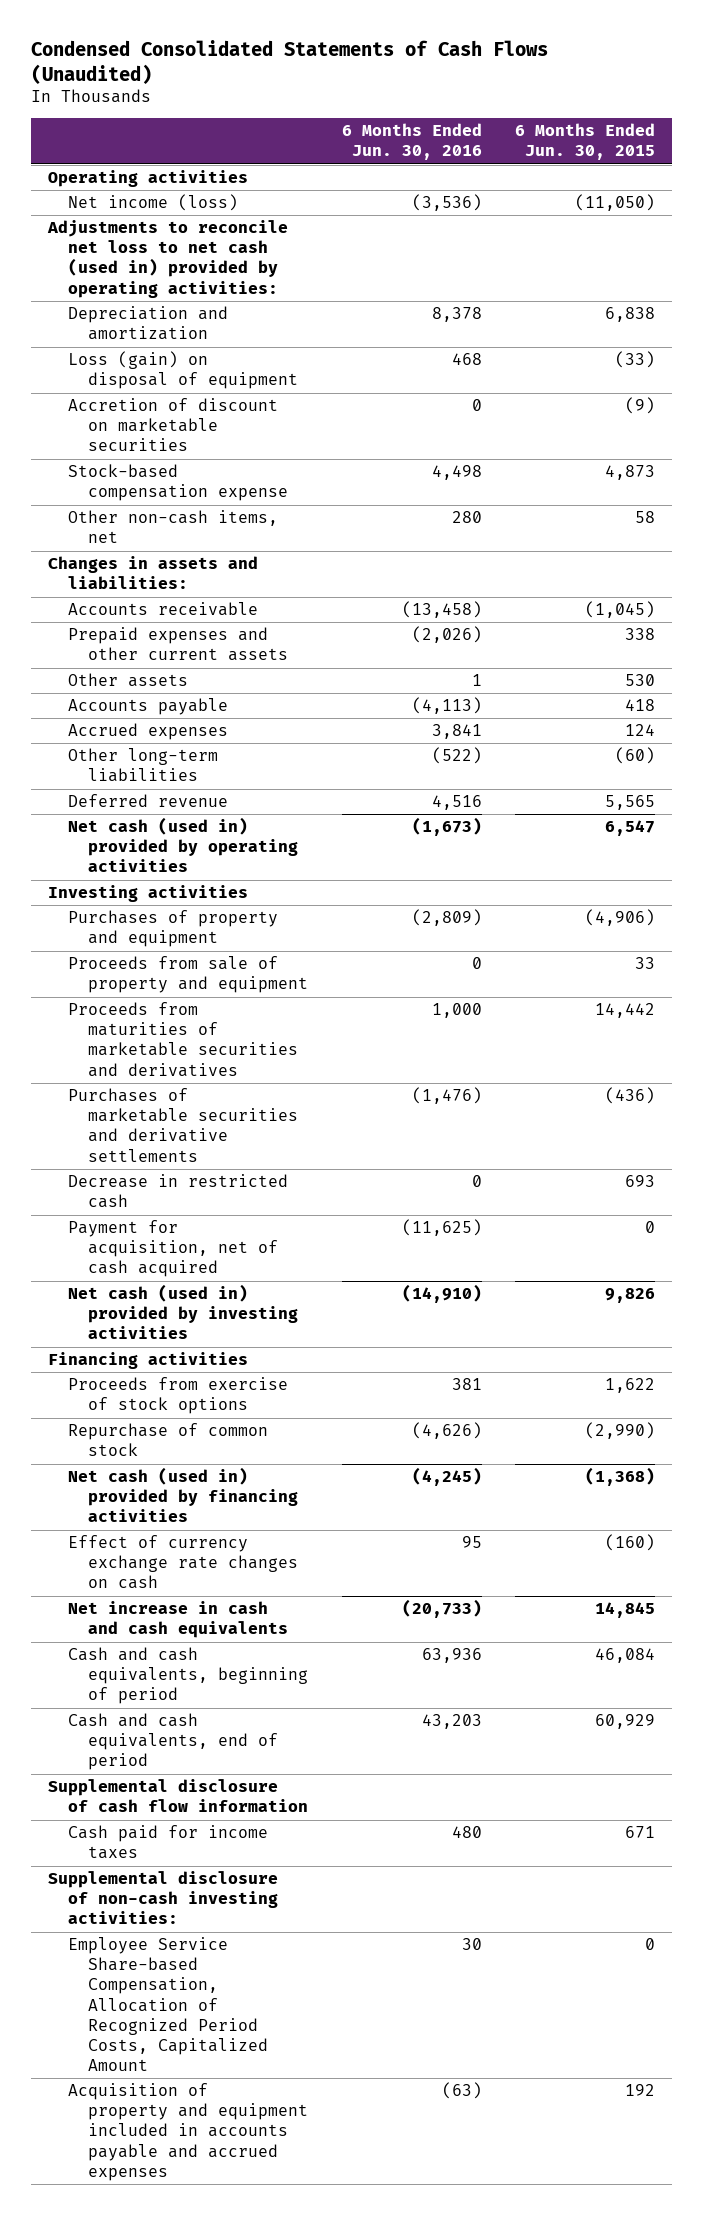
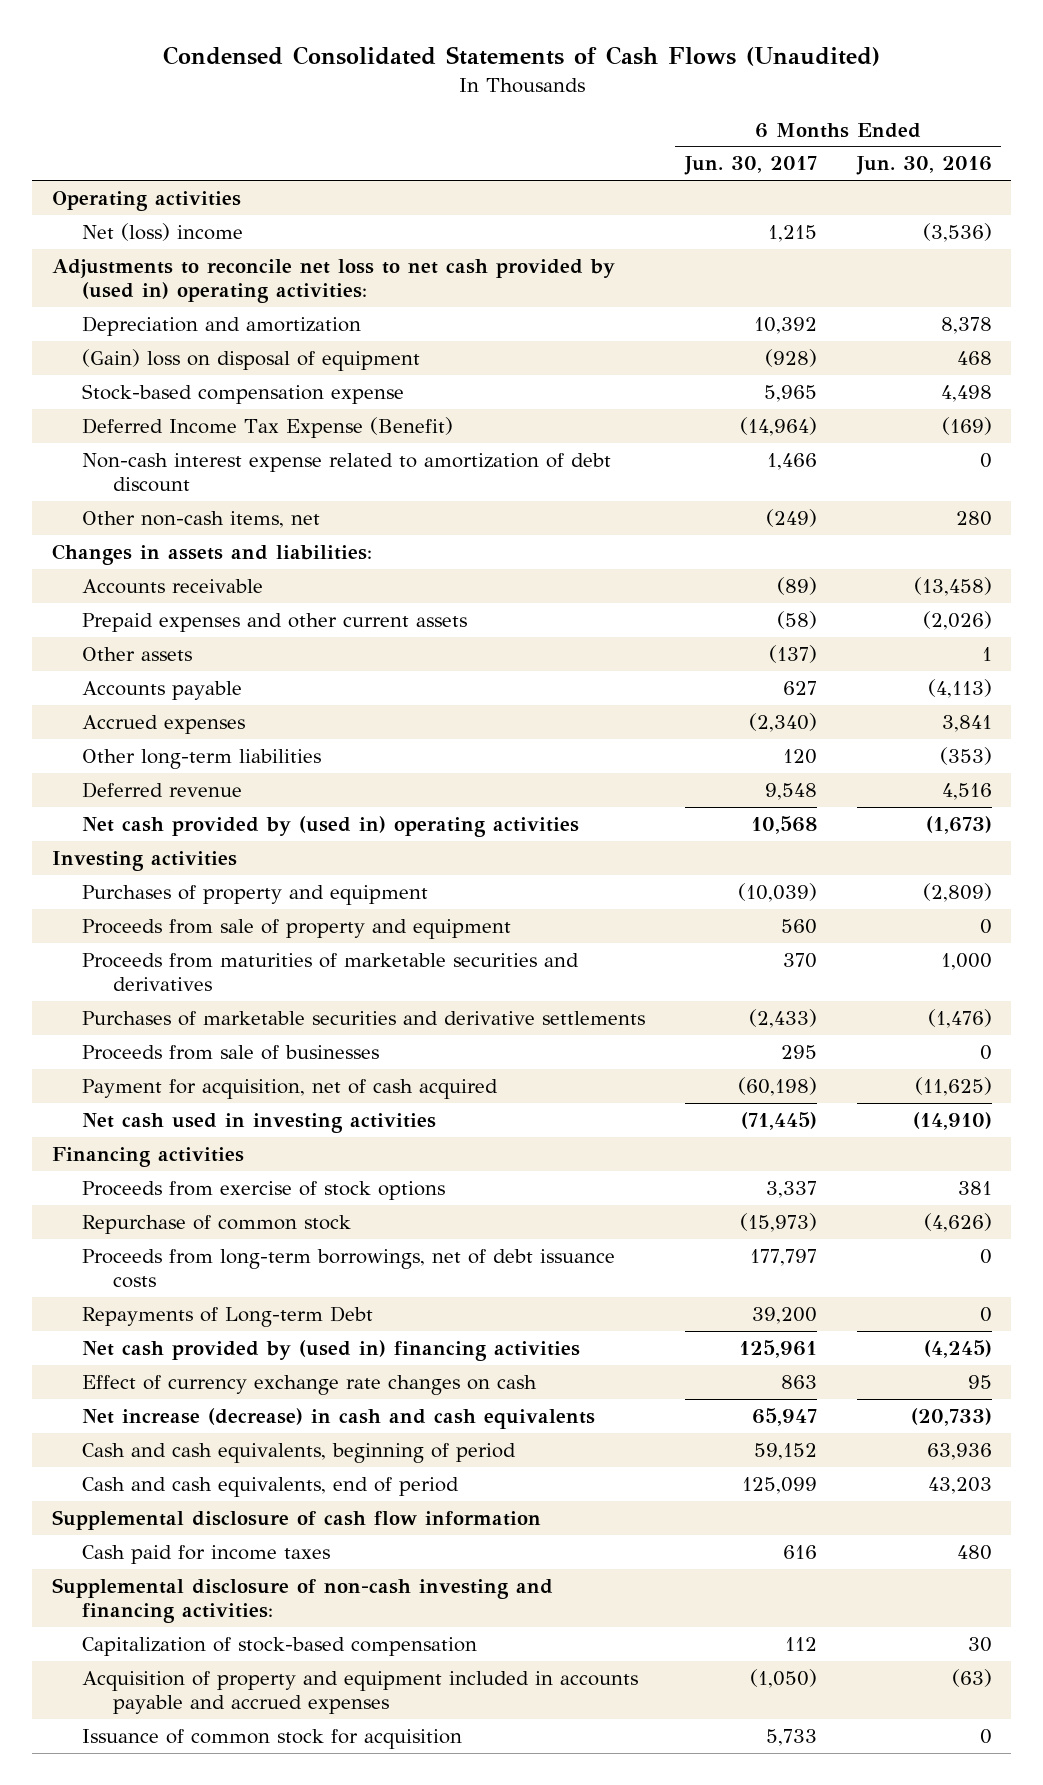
[515,123,656,161] 6 Months Ended Jun. 30, 2015 -> none
none -> [684,156,818,176] Jun. 30, 2017
[67,194,238,212] Net income (loss) -> [82,222,244,241] Net (loss) income
[46,220,288,298] Adjustments to reconcile net loss to net cash (used in) provided by operating activities: -> [51,258,615,304] Adjustments to reconcile net loss to net cash provided by (used in) operating activities:
[67,398,278,452] Accretion of discount on marketable securities -> none
[67,351,299,390] Loss (gain) on disposal of equipment -> [82,348,421,371] (Gain) loss on disposal of equipment
none -> [82,416,454,438] Deferred Income Tax Expense (Benefit)
none -> [82,452,612,493] Non-cash interest expense related to amortization of debt discount
[431,747,482,765] (522) -> [939,746,992,765] (353)
[67,817,299,873] Net cash (used in) provided by operating activities -> [82,815,580,837] Net cash provided by (used in) operating activities
[67,1174,288,1209] Decrease in restricted cash -> none
none -> [82,1044,380,1060] Proceeds from sale of businesses
[67,1284,299,1340] Net cash (used in) provided by investing activities -> [82,1112,437,1133] Net cash used in investing activities
none -> [82,1248,616,1289] Proceeds from long-term borrowings, net of debt issuance costs
none -> [82,1305,374,1327] Repayments of Long-term Debt
[67,1467,299,1523] Net cash (used in) provided by financing activities -> [82,1339,581,1361] Net cash provided by (used in) financing activities
[67,1601,289,1639] Net increase in cash and cash equivalents -> [82,1407,596,1429] Net increase (decrease) in cash and cash equivalents
[47,1871,278,1925] Supplemental disclosure of non-cash investing activities: -> [51,1577,553,1624] Supplemental disclosure of non-cash investing and financing activities:
[67,1937,269,2071] Employee Service Share-based Compensation, Allocation of Recognized Period Costs, Capitalized Amount -> [82,1636,478,1656] Capitalization of stock-based compensation
none -> [82,1728,463,1749] Issuance of common stock for acquisition

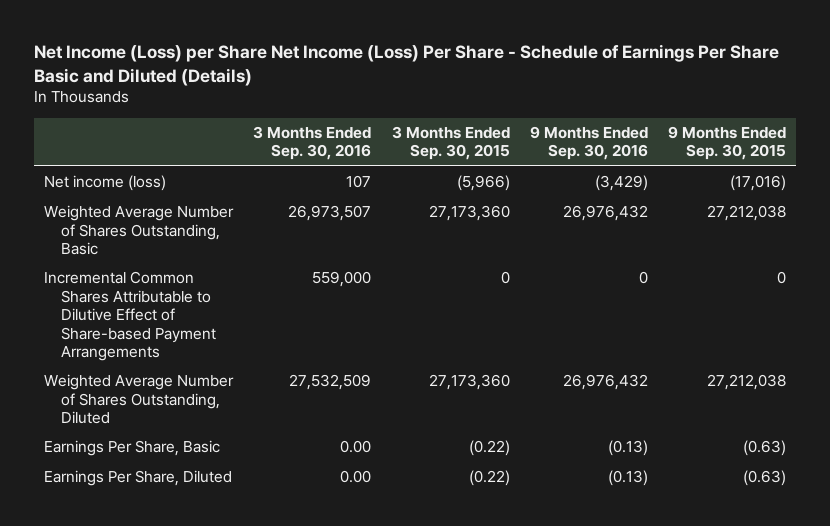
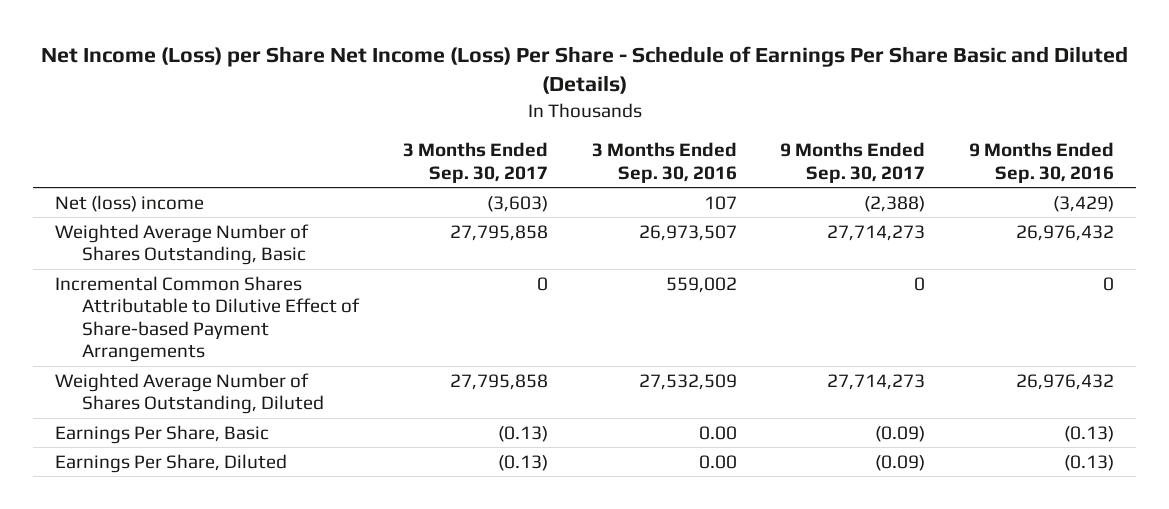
[391,126,510,161] 3 Months Ended Sep. 30, 2015 -> none
[668,126,787,161] 9 Months Ended Sep. 30, 2015 -> none
none -> [402,142,548,183] 3 Months Ended Sep. 30, 2017
none -> [780,142,926,183] 9 Months Ended Sep. 30, 2017
[43,175,166,192] Net income (loss) -> [54,194,204,212] Net (loss) income
[312,271,372,288] 559,000 -> [665,276,737,293] 559,002

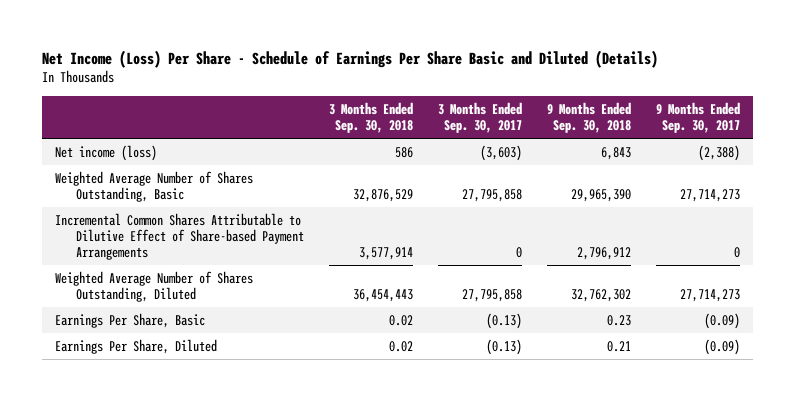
[40,46,1128,95] Net Income (Loss) per Share Net Income (Loss) Per Share - Schedule of Earnings Per Share Basic and Diluted (Details) -> [42,49,659,68] Net Income (Loss) Per Share - Schedule of Earnings Per Share Basic and Diluted (Details)
[591,142,737,183] 3 Months Ended Sep. 30, 2016 -> none
[969,142,1115,183] 9 Months Ended Sep. 30, 2016 -> none
none -> [329,101,414,134] 3 Months Ended Sep. 30, 2018
none -> [547,101,632,134] 9 Months Ended Sep. 30, 2018
[54,194,204,212] Net (loss) income -> [54,144,157,161] Net income (loss)

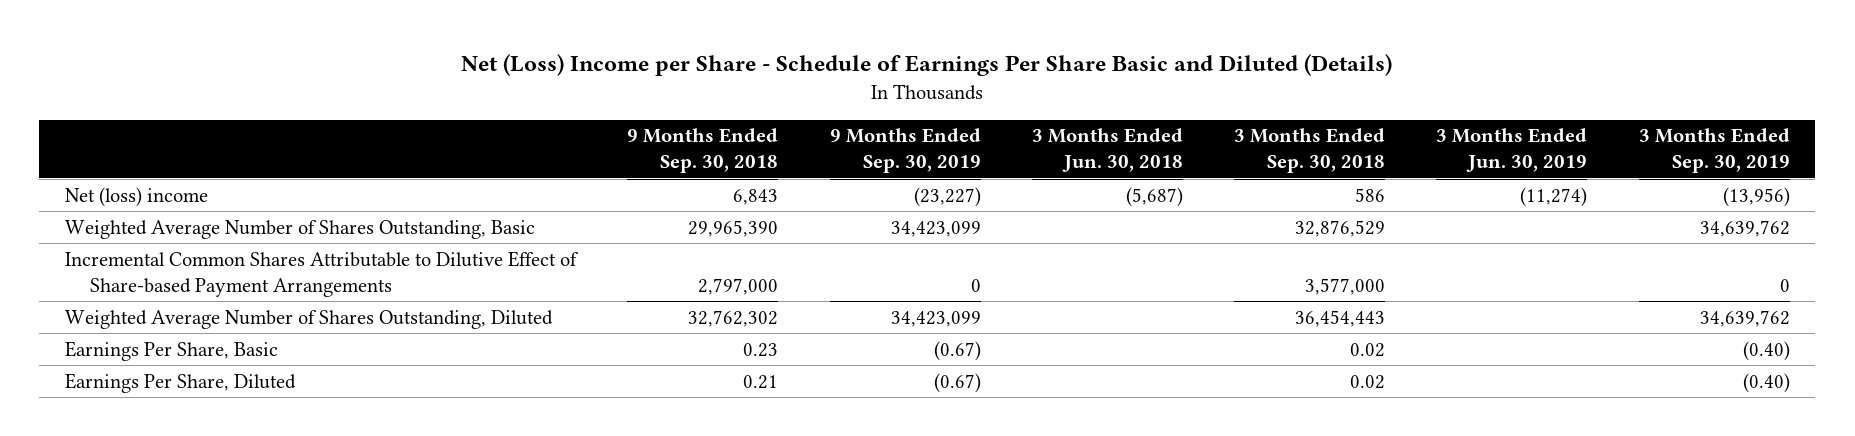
[42,49,659,68] Net Income (Loss) Per Share - Schedule of Earnings Per Share Basic and Diluted (Details) -> [461,54,1393,77] Net (Loss) Income per Share - Schedule of Earnings Per Share Basic and Diluted (Details)
[438,101,523,134] 3 Months Ended Sep. 30, 2017 -> none
[656,101,741,134] 9 Months Ended Sep. 30, 2017 -> none
none -> [829,128,981,174] 9 Months Ended Sep. 30, 2019
none -> [1031,128,1183,173] 3 Months Ended Jun. 30, 2018
none -> [1436,128,1588,173] 3 Months Ended Jun. 30, 2019
none -> [1638,128,1790,174] 3 Months Ended Sep. 30, 2019
[54,144,157,161] Net income (loss) -> [65,186,209,207] Net (loss) income
[359,247,414,261] 3,577,914 -> [1305,277,1386,295] 3,577,000
[577,247,632,261] 2,796,912 -> [698,277,779,295] 2,797,000

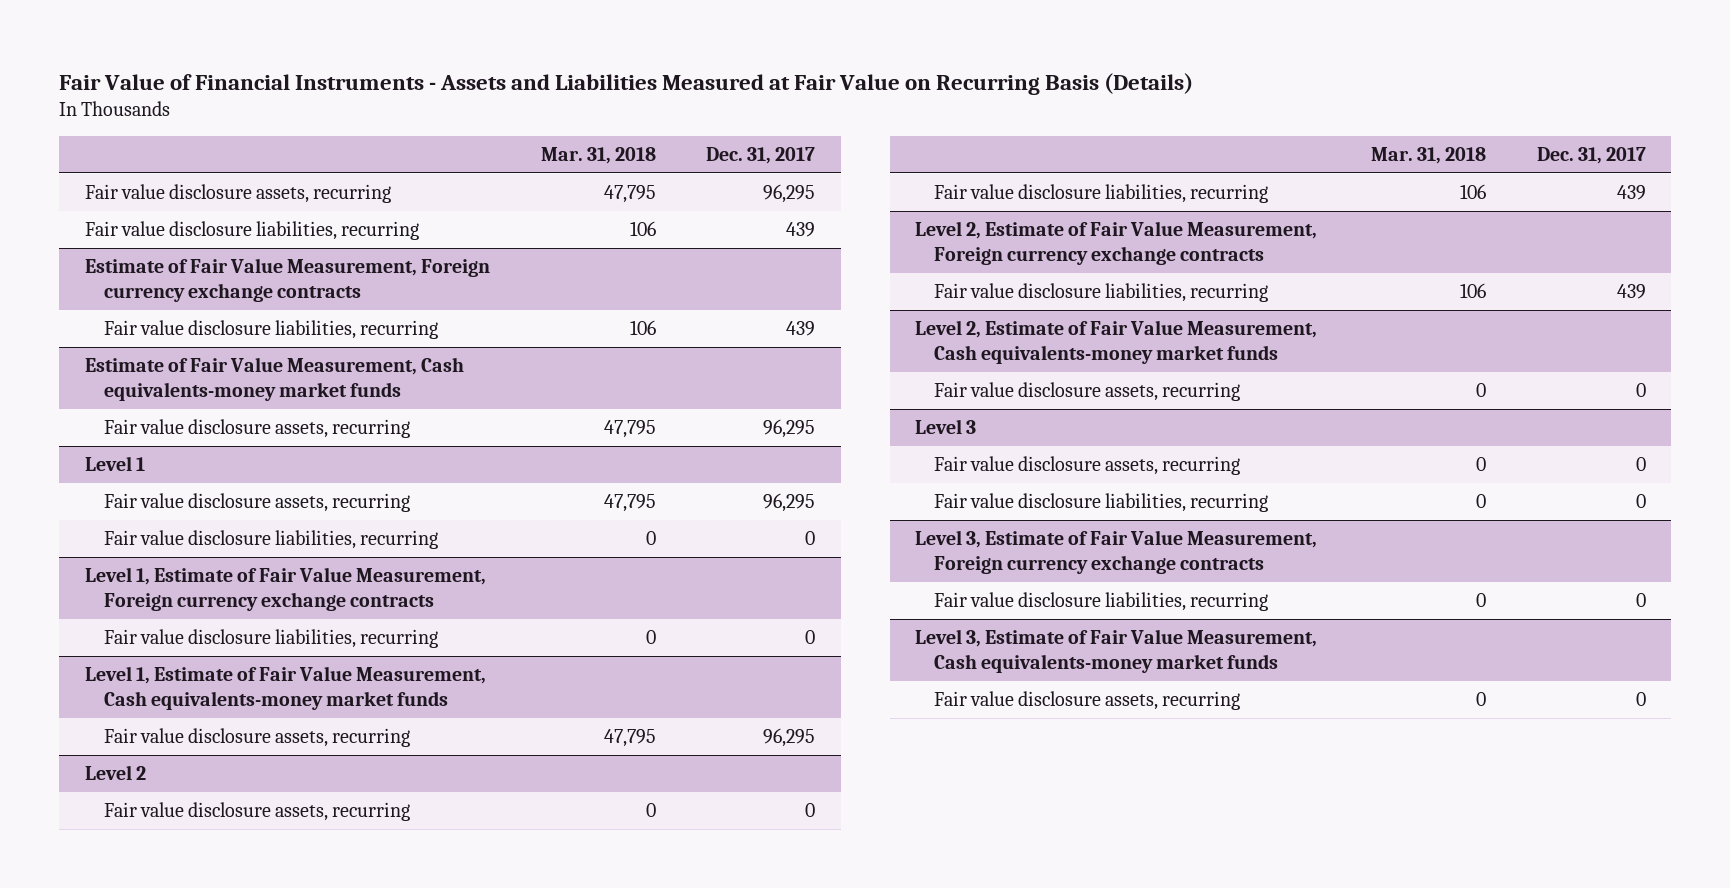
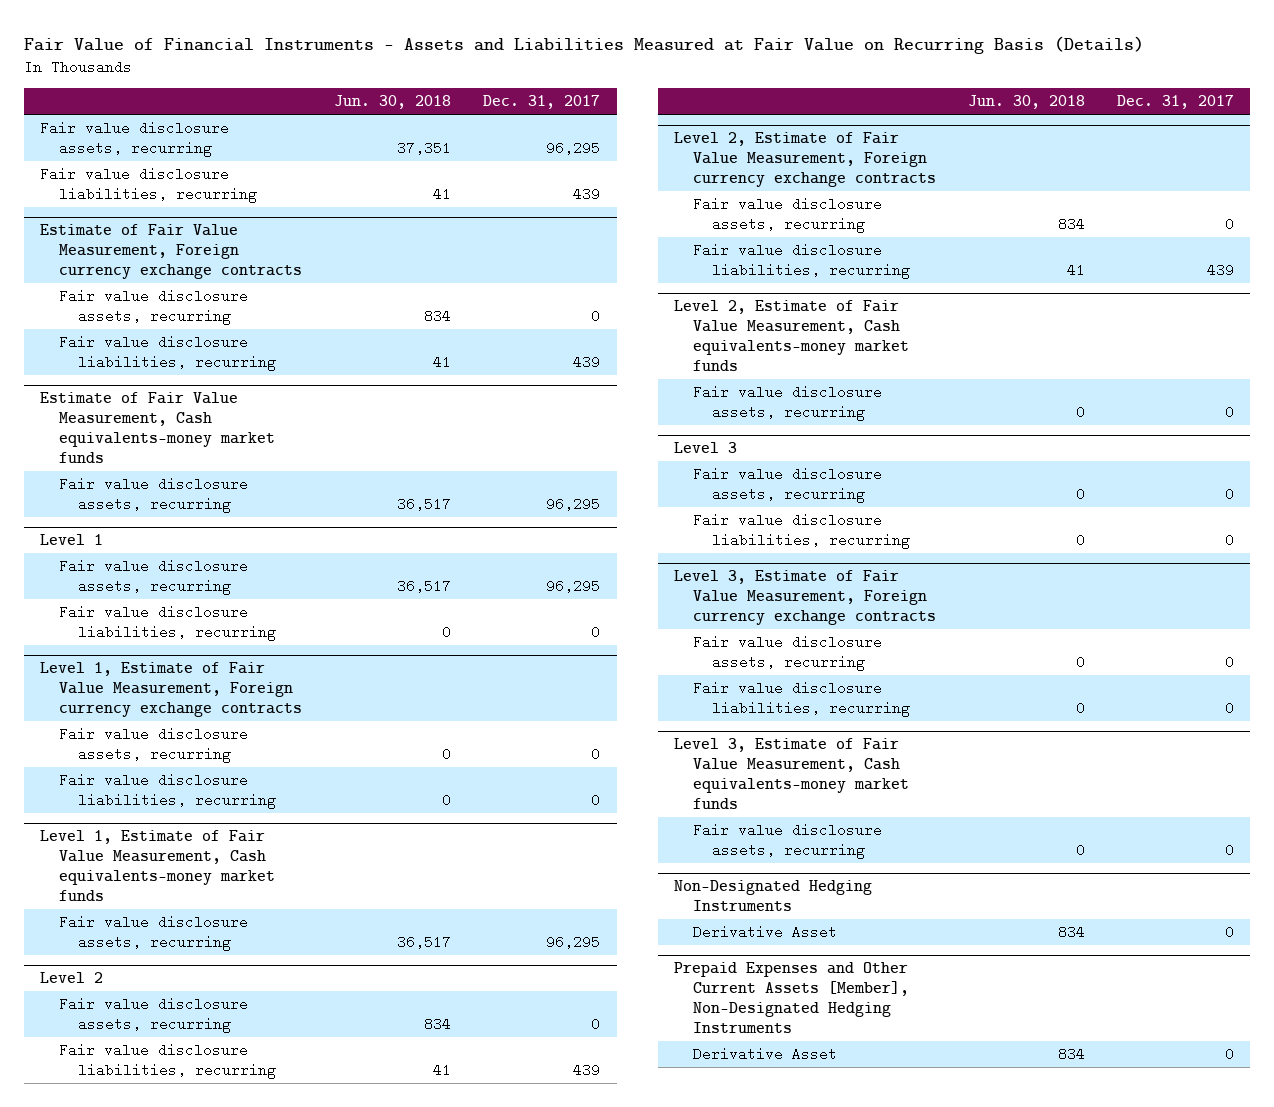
[540,147,656,165] Mar. 31, 2018 -> none
none -> [334,95,452,110] Jun. 30, 2018
none -> [59,288,249,325] Fair value disclosure assets, recurring
none -> [59,726,249,763] Fair value disclosure assets, recurring
none -> [692,196,882,233] Fair value disclosure assets, recurring
none -> [692,634,882,671] Fair value disclosure assets, recurring
none -> [673,879,872,911] Non-Designated Hedging Instruments
none -> [692,924,837,939] Derivative Asset
none -> [673,961,909,1033] Prepaid Expenses and Other Current Assets [Member], Non-Designated Hedging Instruments
none -> [692,1046,837,1061] Derivative Asset

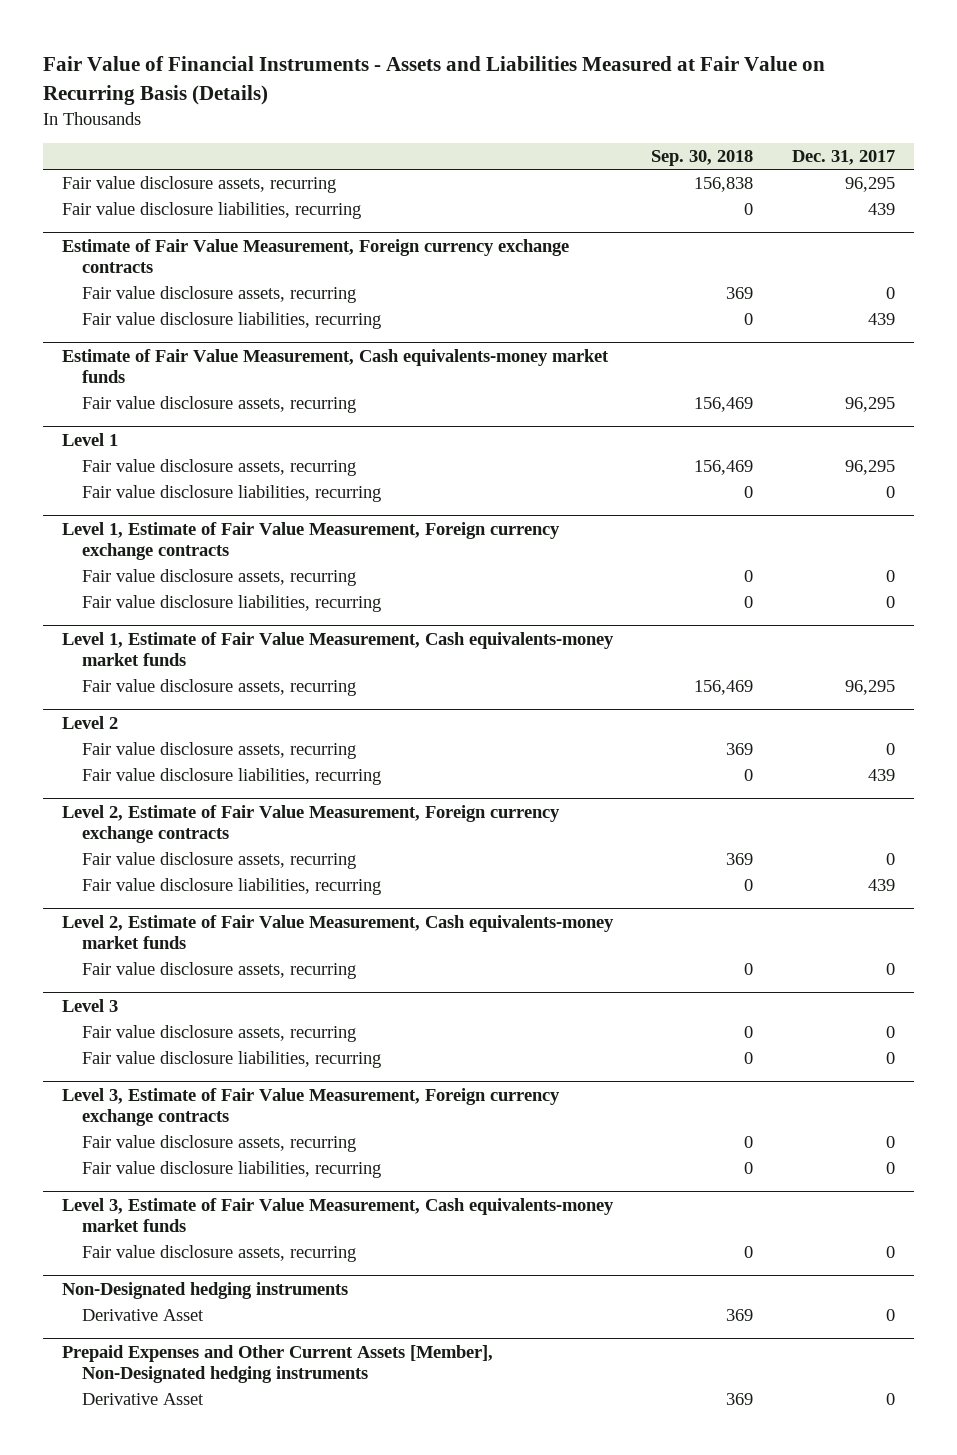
[334,95,452,110] Jun. 30, 2018 -> none
none -> [651,150,754,167] Sep. 30, 2018
[673,879,872,911] Non-Designated Hedging Instruments -> [61,1281,348,1299] Non-Designated hedging instruments
[673,961,909,1033] Prepaid Expenses and Other Current Assets [Member], Non-Designated Hedging Instruments -> [61,1344,493,1384] Prepaid Expenses and Other Current Assets [Member], Non-Designated hedging instruments

